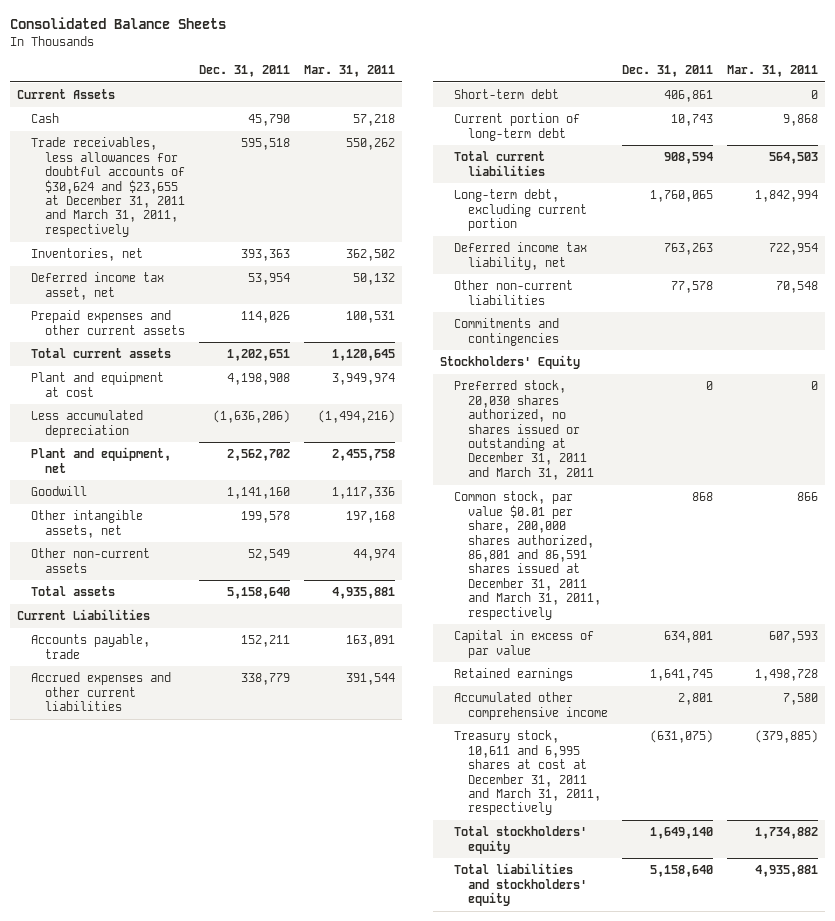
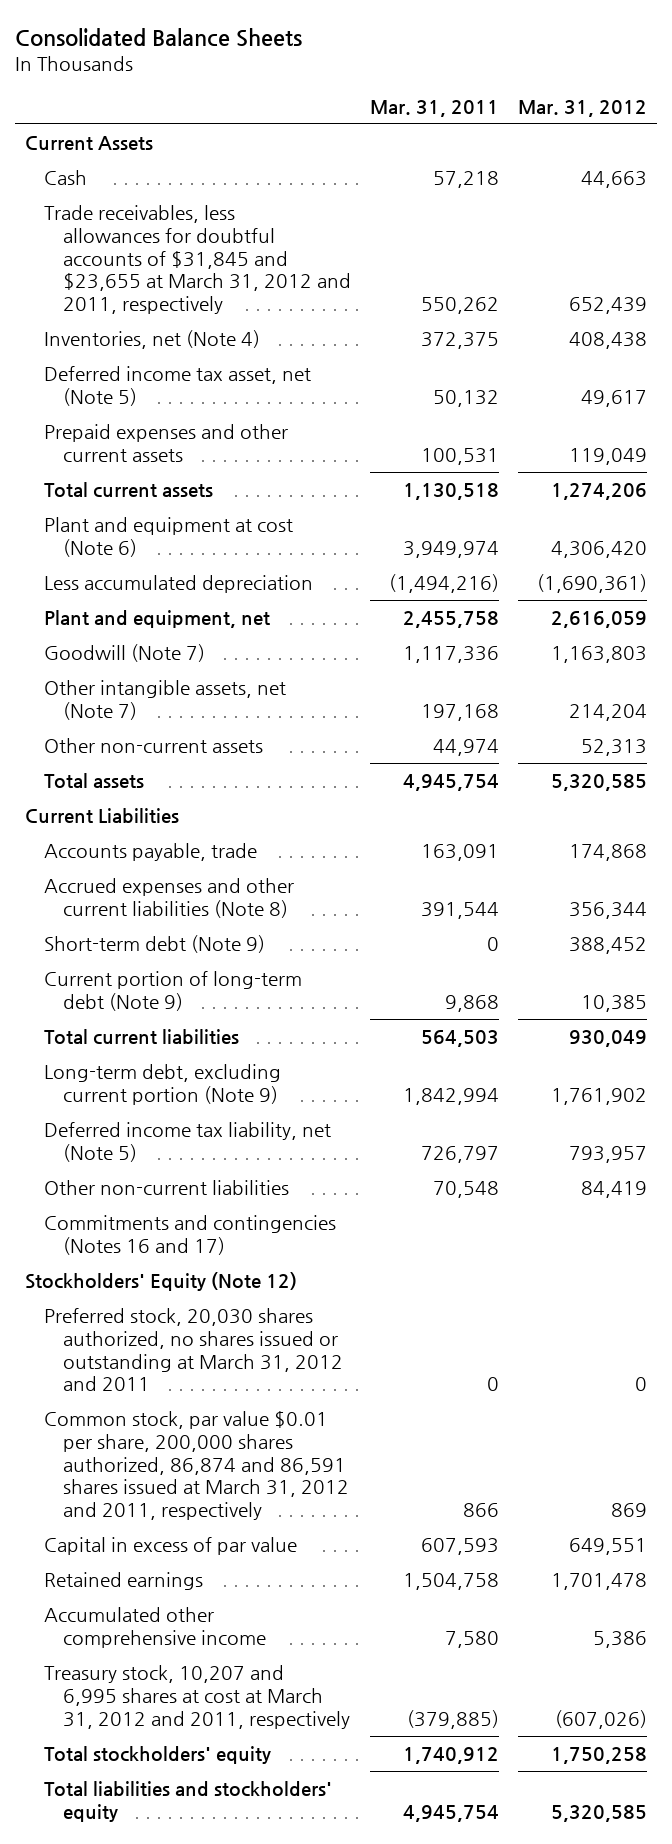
[199,65,291,78] Dec. 31, 2011 -> none
none -> [518,99,648,117] Mar. 31, 2012
[31,137,186,237] Trade receivables, less allowances for doubtful accounts of $30,624 and $23,655 at December 31, 2011 and March 31, 2011, respectively -> [43,205,351,315] Trade receivables, less allowances for doubtful accounts of $31,845 and $23,655 at March 31, 2012 and 2011, respectively
[31,248,144,262] Inventories, net -> [43,330,260,350] Inventories, net (Note 4)
[346,249,396,262] 362,502 -> [420,332,499,350] 372,375
[31,272,165,300] Deferred income tax asset, net -> [43,366,311,406] Deferred income tax asset, net (Note 5)
[332,349,396,362] 1,120,645 -> [402,483,499,501] 1,130,518
[31,372,165,397] Plant and equipment at cost -> [43,517,293,557] Plant and equipment at cost (Note 6)
[31,486,88,497] Goodwill -> [43,644,205,663] Goodwill (Note 7)
[31,510,144,538] Other intangible assets, net -> [43,680,286,720] Other intangible assets, net (Note 7)
[332,587,396,600] 4,935,881 -> [402,774,499,792] 4,945,754
[31,672,172,712] Accrued expenses and other current liabilities -> [43,878,294,918] Accrued expenses and other current liabilities (Note 8)
[453,89,559,100] Short-term debt -> [43,935,265,954] Short-term debt (Note 9)
[453,113,580,141] Current portion of long-term debt -> [43,971,302,1011] Current portion of long-term debt (Note 9)
[453,189,587,232] Long-term debt, excluding current portion -> [43,1064,281,1105] Long-term debt, excluding current portion (Note 9)
[453,242,587,270] Deferred income tax liability, net -> [43,1122,331,1162] Deferred income tax liability, net (Note 5)
[768,243,818,256] 722,954 -> [420,1145,499,1163] 726,797
[453,318,559,346] Commitments and contingencies -> [43,1215,336,1255] Commitments and contingencies (Notes 16 and 17)
[439,355,580,370] Stockholders' Equity -> [24,1272,297,1292] Stockholders' Equity (Note 12)
[453,380,594,480] Preferred stock, 20,030 shares authorized, no shares issued or outstanding at December 31, 2011 and March 31, 2011 -> [43,1308,343,1392] Preferred stock, 20,030 shares authorized, no shares issued or outstanding at March 31, 2012 and 2011
[453,491,601,620] Common stock, par value $0.01 per share, 200,000 shares authorized, 86,801 and 86,591 shares issued at December 31, 2011 and March 31, 2011, respectively -> [43,1411,349,1521] Common stock, par value $0.01 per share, 200,000 shares authorized, 86,874 and 86,591 shares issued at March 31, 2012 and 2011, respectively
[754,669,818,682] 1,498,728 -> [402,1573,499,1591] 1,504,758
[453,730,601,816] Treasury stock, 10,611 and 6,995 shares at cost at December 31, 2011 and March 31, 2011, respectively -> [43,1665,350,1729] Treasury stock, 10,207 and 6,995 shares at cost at March 31, 2012 and 2011, respectively
[754,827,818,840] 1,734,882 -> [402,1747,499,1765] 1,740,912
[754,865,818,878] 4,935,881 -> [402,1804,499,1822] 4,945,754

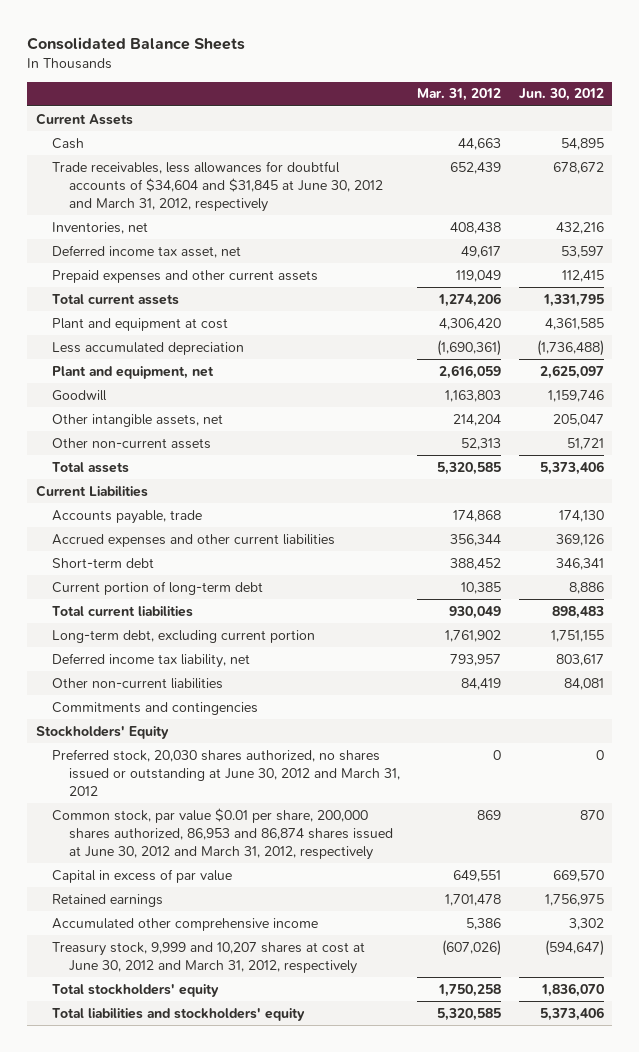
[369,99,499,117] Mar. 31, 2011 -> none
none -> [518,88,604,102] Jun. 30, 2012
[43,205,351,315] Trade receivables, less allowances for doubtful accounts of $31,845 and $23,655 at March 31, 2012 and 2011, respectively -> [52,160,383,213] Trade receivables, less allowances for doubtful accounts of $34,604 and $31,845 at June 30, 2012 and March 31, 2012, respectively
[43,330,260,350] Inventories, net (Note 4) -> [52,221,149,234] Inventories, net
[43,366,311,406] Deferred income tax asset, net (Note 5) -> [52,244,242,258] Deferred income tax asset, net
[43,517,293,557] Plant and equipment at cost (Note 6) -> [52,317,229,331] Plant and equipment at cost
[43,644,205,663] Goodwill (Note 7) -> [52,389,108,401] Goodwill
[43,680,286,720] Other intangible assets, net (Note 7) -> [52,413,224,427] Other intangible assets, net
[43,878,294,918] Accrued expenses and other current liabilities (Note 8) -> [52,533,336,547] Accrued expenses and other current liabilities
[43,935,265,954] Short-term debt (Note 9) -> [52,557,155,568] Short-term debt
[43,971,302,1011] Current portion of long-term debt (Note 9) -> [52,580,264,595] Current portion of long-term debt
[43,1064,281,1105] Long-term debt, excluding current portion (Note 9) -> [52,629,316,643] Long-term debt, excluding current portion
[43,1122,331,1162] Deferred income tax liability, net (Note 5) -> [52,652,251,668] Deferred income tax liability, net
[43,1215,336,1255] Commitments and contingencies (Notes 16 and 17) -> [52,701,259,715] Commitments and contingencies
[24,1272,297,1292] Stockholders' Equity (Note 12) -> [35,725,169,739] Stockholders' Equity
[43,1308,343,1392] Preferred stock, 20,030 shares authorized, no shares issued or outstanding at March 31, 2012 and 2011 -> [52,748,400,797] Preferred stock, 20,030 shares authorized, no shares issued or outstanding at June 30, 2012 and March 31, 2012
[43,1411,349,1521] Common stock, par value $0.01 per share, 200,000 shares authorized, 86,874 and 86,591 shares issued at March 31, 2012 and 2011, respectively -> [52,807,393,861] Common stock, par value $0.01 per share, 200,000 shares authorized, 86,953 and 86,874 shares issued at June 30, 2012 and March 31, 2012, respectively
[43,1665,350,1729] Treasury stock, 10,207 and 6,995 shares at cost at March 31, 2012 and 2011, respectively -> [52,941,366,974] Treasury stock, 9,999 and 10,207 shares at cost at June 30, 2012 and March 31, 2012, respectively

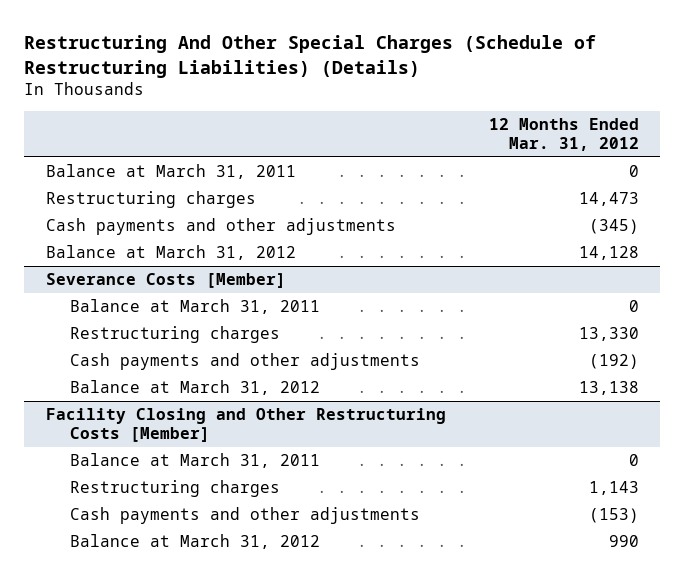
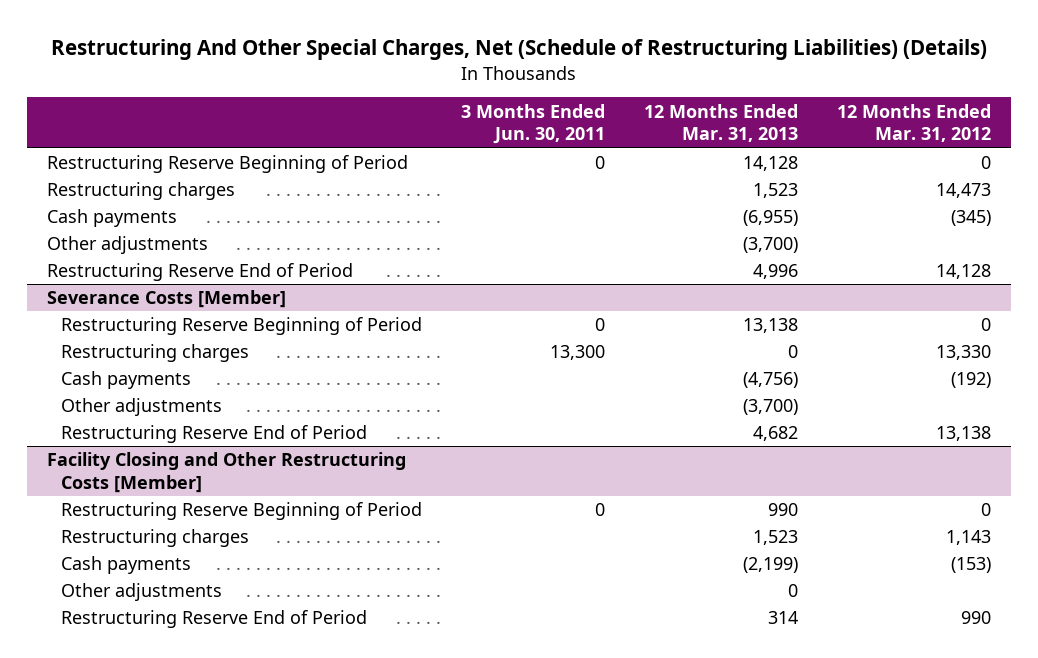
[24,34,597,78] Restructuring And Other Special Charges (Schedule of Restructuring Liabilities) (Details) -> [51,39,988,61] Restructuring And Other Special Charges, Net (Schedule of Restructuring Liabilities) (Details)
none -> [460,103,605,145] 3 Months Ended Jun. 30, 2011
none -> [644,103,799,143] 12 Months Ended Mar. 31, 2013
[45,164,296,180] Balance at March 31, 2011 -> [47,155,409,174] Restructuring Reserve Beginning of Period
[45,218,396,236] Cash payments and other adjustments -> [47,209,178,228] Cash payments
none -> [47,236,209,255] Other adjustments
[45,245,296,261] Balance at March 31, 2012 -> [47,263,354,282] Restructuring Reserve End of Period
[69,299,320,315] Balance at March 31, 2011 -> [60,317,422,336] Restructuring Reserve Beginning of Period
[69,353,420,371] Cash payments and other adjustments -> [60,371,191,390] Cash payments
none -> [60,398,222,417] Other adjustments
[69,380,320,396] Balance at March 31, 2012 -> [60,425,367,444] Restructuring Reserve End of Period
[69,453,320,469] Balance at March 31, 2011 -> [60,502,422,521] Restructuring Reserve Beginning of Period
[69,507,420,525] Cash payments and other adjustments -> [60,556,191,575] Cash payments
none -> [60,583,222,602] Other adjustments
[69,534,320,550] Balance at March 31, 2012 -> [60,610,367,629] Restructuring Reserve End of Period

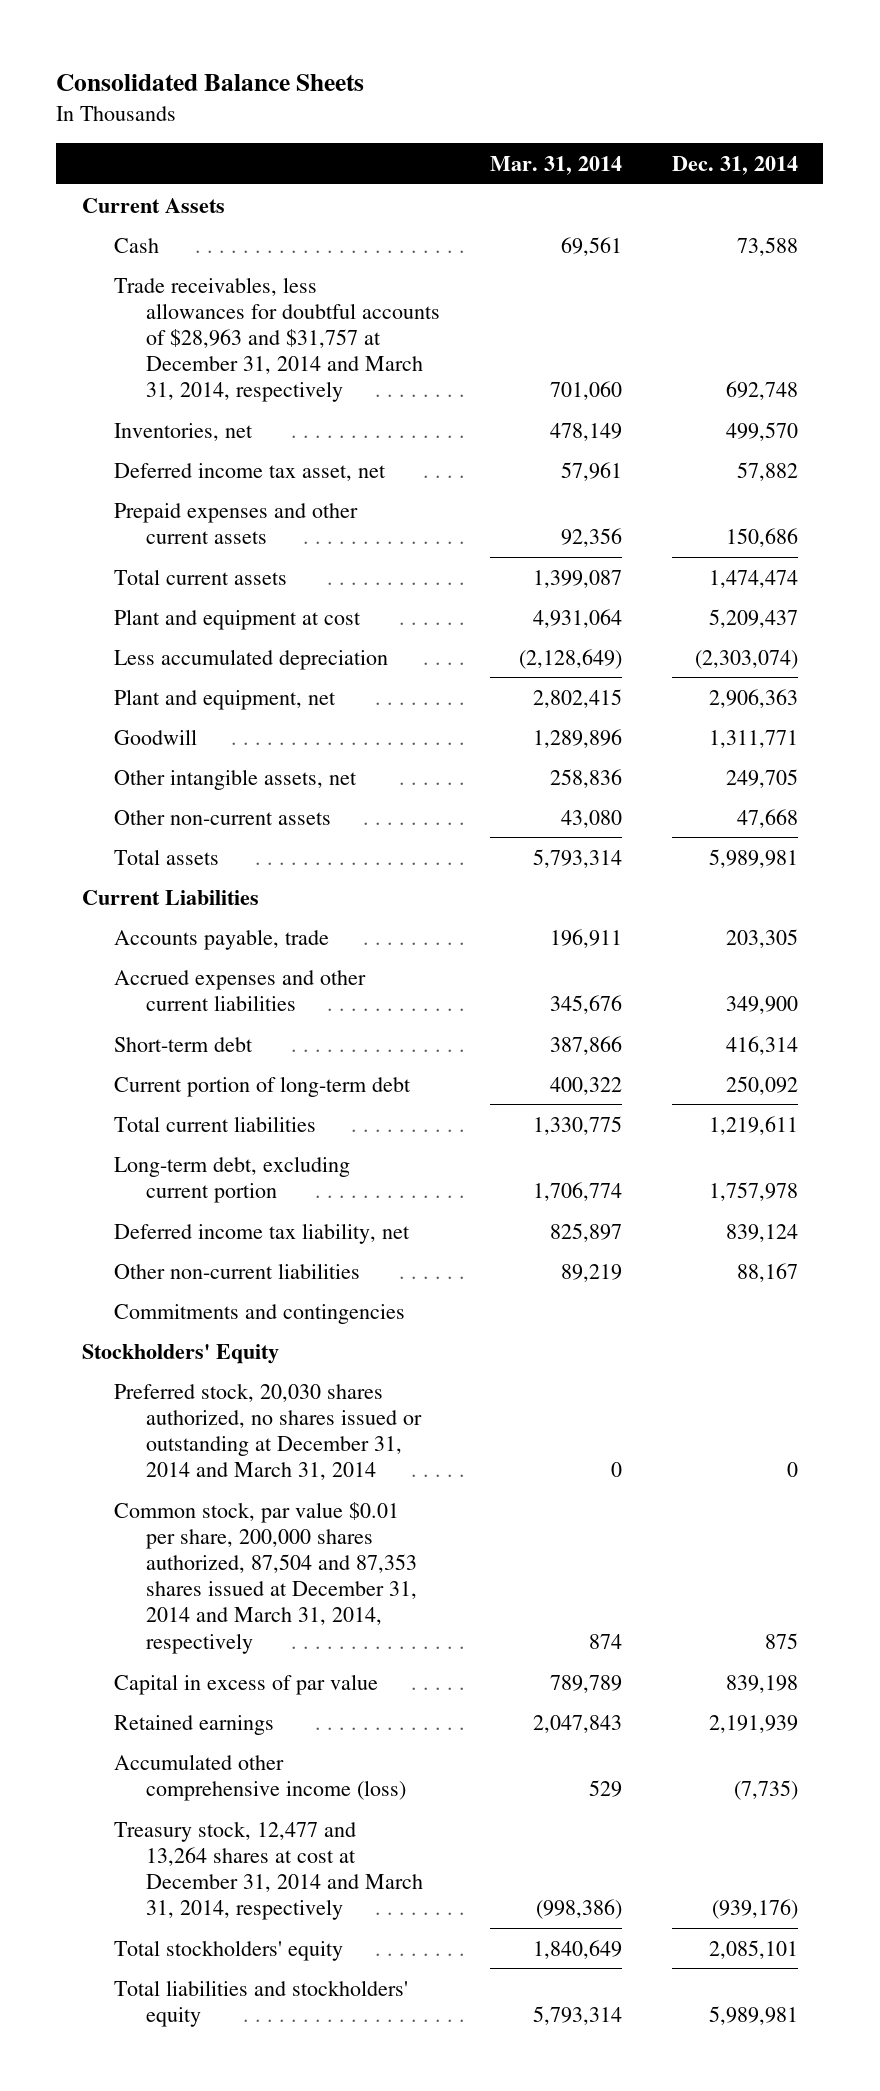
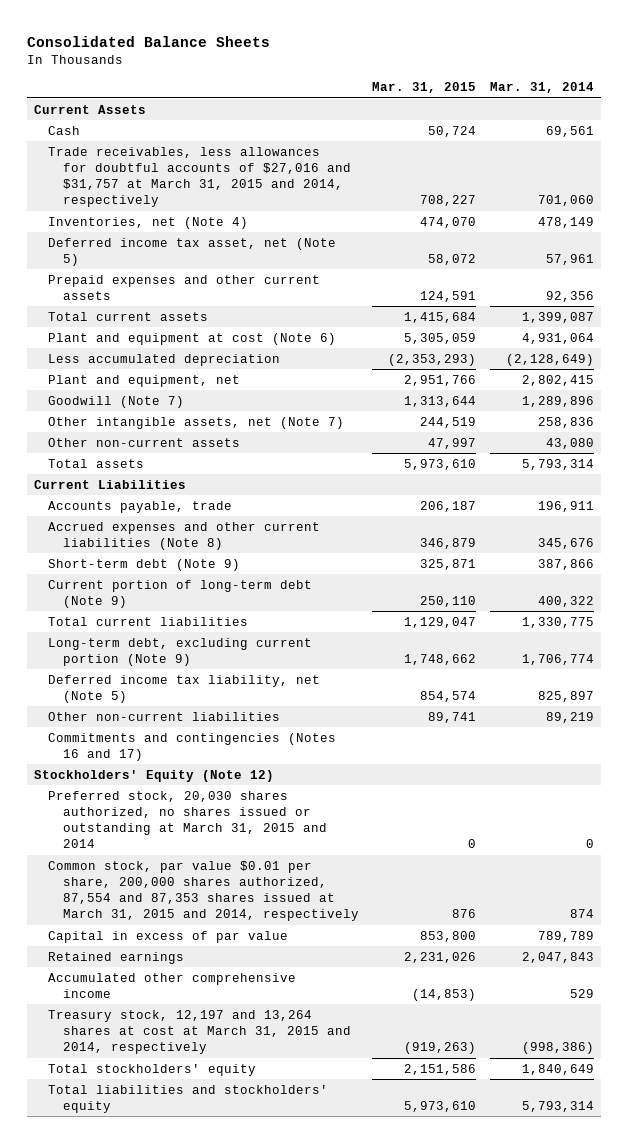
[672,155,799,175] Dec. 31, 2014 -> none
none -> [372,82,477,94] Mar. 31, 2015
[113,276,440,403] Trade receivables, less allowances for doubtful accounts of $28,963 and $31,757 at December 31, 2014 and March 31, 2014, respectively -> [48,146,351,208] Trade receivables, less allowances for doubtful accounts of $27,016 and $31,757 at March 31, 2015 and 2014, respectively
[113,422,253,441] Inventories, net -> [48,216,249,229] Inventories, net (Note 4)
[113,462,386,481] Deferred income tax asset, net -> [48,237,337,267] Deferred income tax asset, net (Note 5)
[113,608,361,630] Plant and equipment at cost -> [48,332,337,345] Plant and equipment at cost (Note 6)
[113,728,197,745] Goodwill -> [48,395,185,408] Goodwill (Note 7)
[113,768,357,790] Other intangible assets, net -> [48,416,345,429] Other intangible assets, net (Note 7)
[113,969,366,1011] Accrued expenses and other current liabilities -> [48,521,321,551] Accrued expenses and other current liabilities (Note 8)
[113,1036,253,1052] Short-term debt -> [48,558,241,571] Short-term debt (Note 9)
[113,1075,411,1097] Current portion of long-term debt -> [48,579,313,609] Current portion of long-term debt (Note 9)
[113,1155,350,1203] Long-term debt, excluding current portion -> [48,637,313,667] Long-term debt, excluding current portion (Note 9)
[113,1222,410,1244] Deferred income tax liability, net -> [48,674,321,704] Deferred income tax liability, net (Note 5)
[113,1303,405,1324] Commitments and contingencies -> [48,732,337,762] Commitments and contingencies (Notes 16 and 17)
[81,1343,279,1364] Stockholders' Equity -> [34,769,275,782] Stockholders' Equity (Note 12)
[113,1382,422,1481] Preferred stock, 20,030 shares authorized, no shares issued or outstanding at December 31, 2014 and March 31, 2014 -> [48,790,327,849] Preferred stock, 20,030 shares authorized, no shares issued or outstanding at March 31, 2015 and 2014
[113,1501,417,1654] Common stock, par value $0.01 per share, 200,000 shares authorized, 87,504 and 87,353 shares issued at December 31, 2014 and March 31, 2014, respectively -> [48,860,359,922] Common stock, par value $0.01 per share, 200,000 shares authorized, 87,554 and 87,353 shares issued at March 31, 2015 and 2014, respectively
[113,1753,406,1801] Accumulated other comprehensive income (loss) -> [48,972,297,999] Accumulated other comprehensive income
[113,1820,423,1921] Treasury stock, 12,477 and 13,264 shares at cost at December 31, 2014 and March 31, 2014, respectively -> [48,1009,351,1055] Treasury stock, 12,197 and 13,264 shares at cost at March 31, 2015 and 2014, respectively

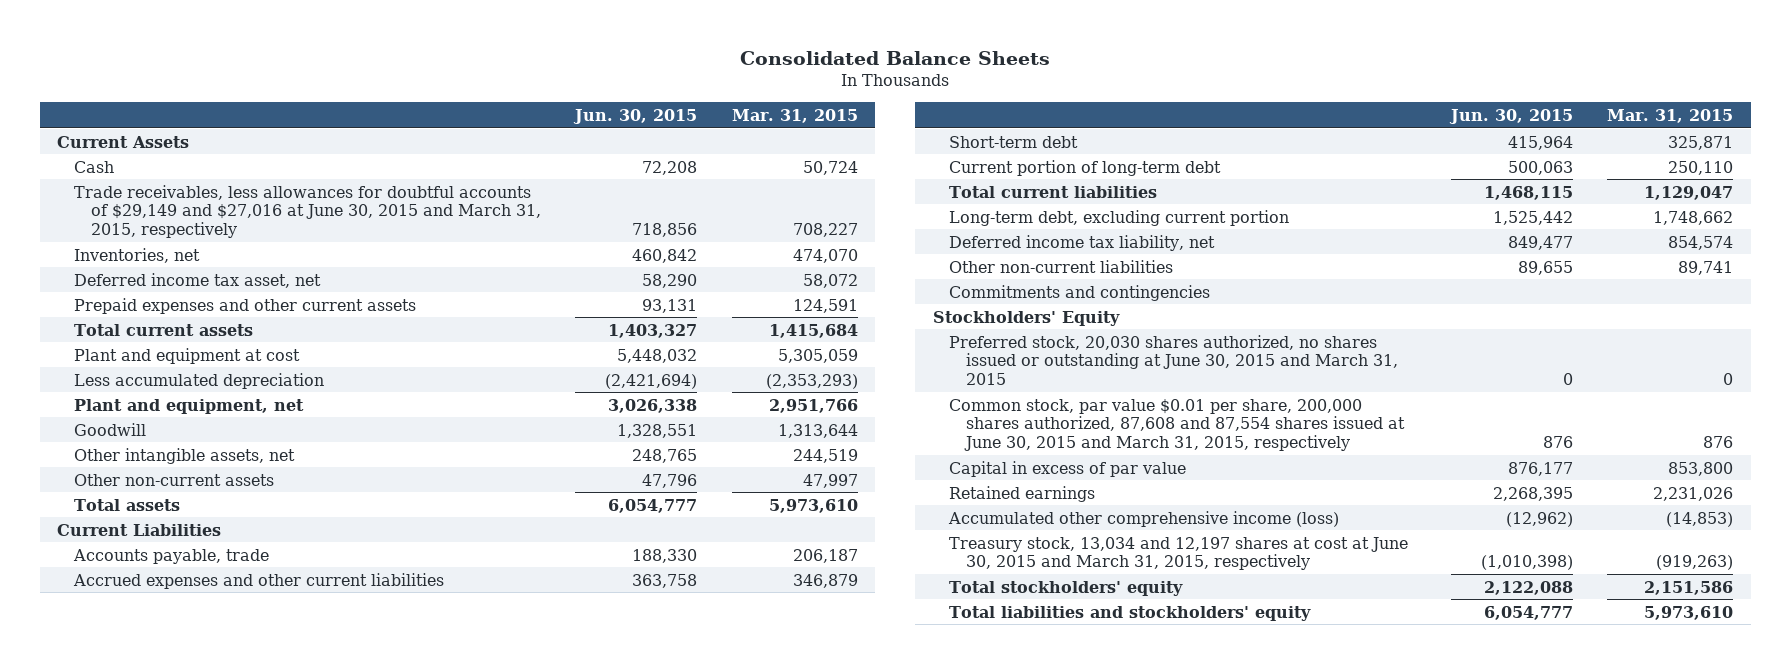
[490,82,595,94] Mar. 31, 2014 -> none
none -> [573,109,698,125] Jun. 30, 2015
[48,146,351,208] Trade receivables, less allowances for doubtful accounts of $27,016 and $31,757 at March 31, 2015 and 2014, respectively -> [73,184,541,239] Trade receivables, less allowances for doubtful accounts of $29,149 and $27,016 at June 30, 2015 and March 31, 2015, respectively
[48,216,249,229] Inventories, net (Note 4) -> [73,247,200,263] Inventories, net
[48,237,337,267] Deferred income tax asset, net (Note 5) -> [73,272,321,288] Deferred income tax asset, net
[48,332,337,345] Plant and equipment at cost (Note 6) -> [73,347,300,364] Plant and equipment at cost
[48,395,185,408] Goodwill (Note 7) -> [73,422,146,436] Goodwill
[48,416,345,429] Other intangible assets, net (Note 7) -> [73,447,295,464] Other intangible assets, net
[48,521,321,551] Accrued expenses and other current liabilities (Note 8) -> [72,572,444,589] Accrued expenses and other current liabilities
[48,558,241,571] Short-term debt (Note 9) -> [949,135,1079,148] Short-term debt
[48,579,313,609] Current portion of long-term debt (Note 9) -> [949,159,1222,176] Current portion of long-term debt
[48,637,313,667] Long-term debt, excluding current portion (Note 9) -> [949,209,1290,226] Long-term debt, excluding current portion
[48,674,321,704] Deferred income tax liability, net (Note 5) -> [949,234,1216,251] Deferred income tax liability, net
[48,732,337,762] Commitments and contingencies (Notes 16 and 17) -> [949,284,1211,301] Commitments and contingencies
[34,769,275,782] Stockholders' Equity (Note 12) -> [932,310,1120,326] Stockholders' Equity
[48,790,327,849] Preferred stock, 20,030 shares authorized, no shares issued or outstanding at March 31, 2015 and 2014 -> [949,334,1399,386] Preferred stock, 20,030 shares authorized, no shares issued or outstanding at June 30, 2015 and March 31, 2015
[48,860,359,922] Common stock, par value $0.01 per share, 200,000 shares authorized, 87,554 and 87,353 shares issued at March 31, 2015 and 2014, respectively -> [949,398,1406,452] Common stock, par value $0.01 per share, 200,000 shares authorized, 87,608 and 87,554 shares issued at June 30, 2015 and March 31, 2015, respectively
[48,972,297,999] Accumulated other comprehensive income -> [948,510,1340,527] Accumulated other comprehensive income (loss)
[48,1009,351,1055] Treasury stock, 12,197 and 13,264 shares at cost at March 31, 2015 and 2014, respectively -> [949,536,1409,571] Treasury stock, 13,034 and 12,197 shares at cost at June 30, 2015 and March 31, 2015, respectively

